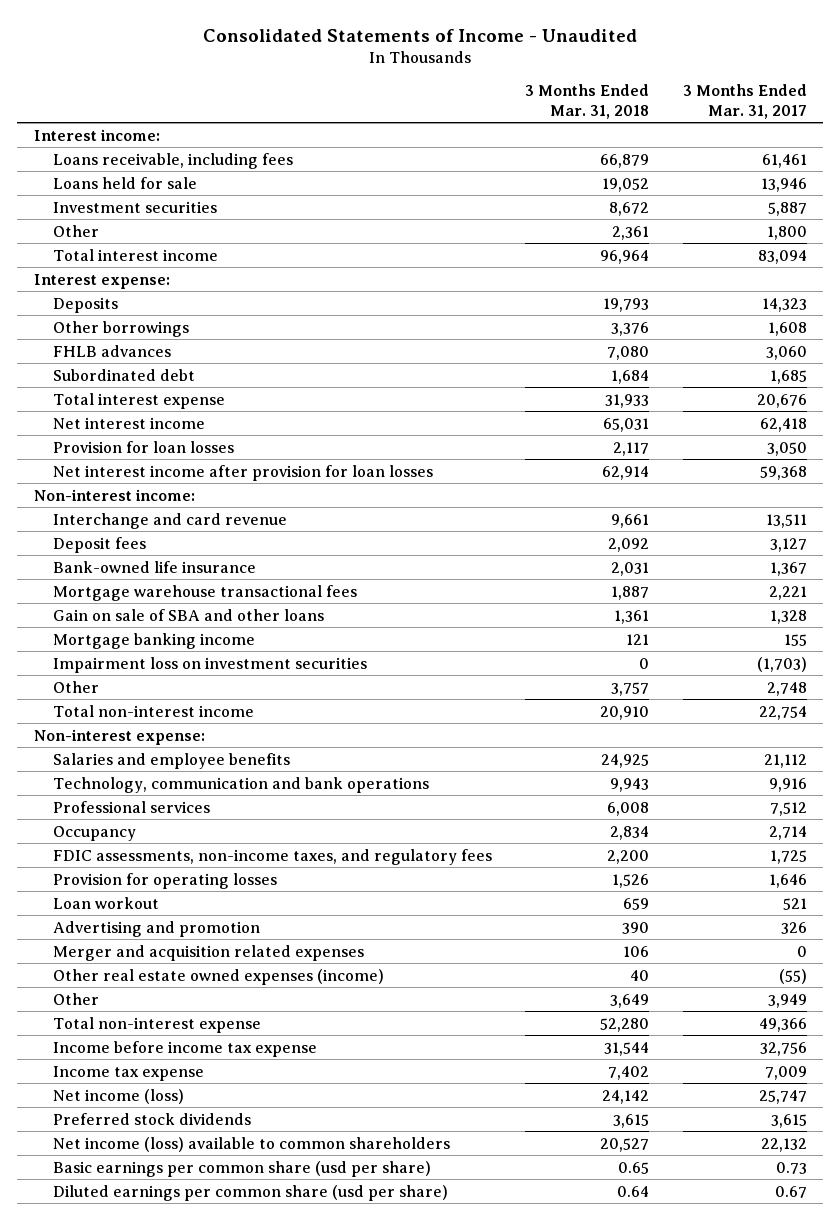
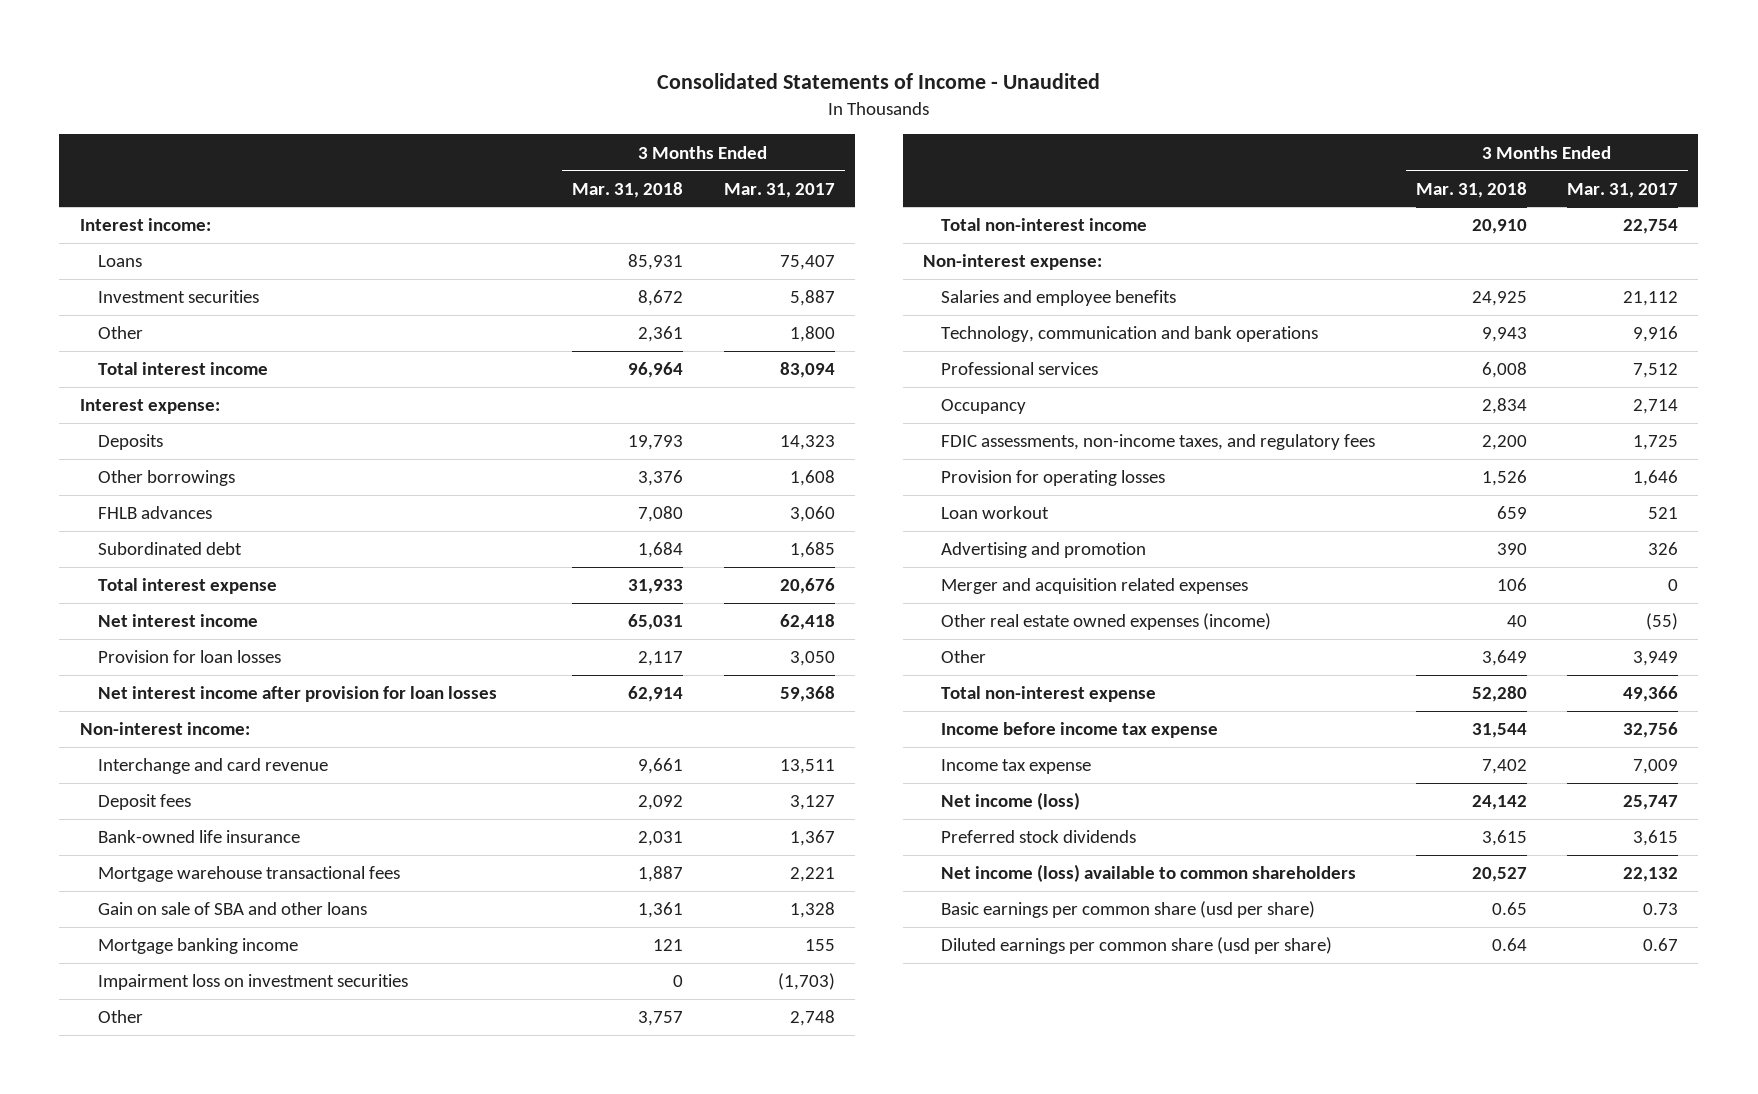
[52,176,197,189] Loans held for sale -> none
[52,152,293,169] Loans receivable, including fees -> [97,255,142,268] Loans
[600,153,650,168] 66,879 -> [628,254,684,271] 85,931
[761,153,807,168] 61,461 -> [779,255,835,271] 75,407

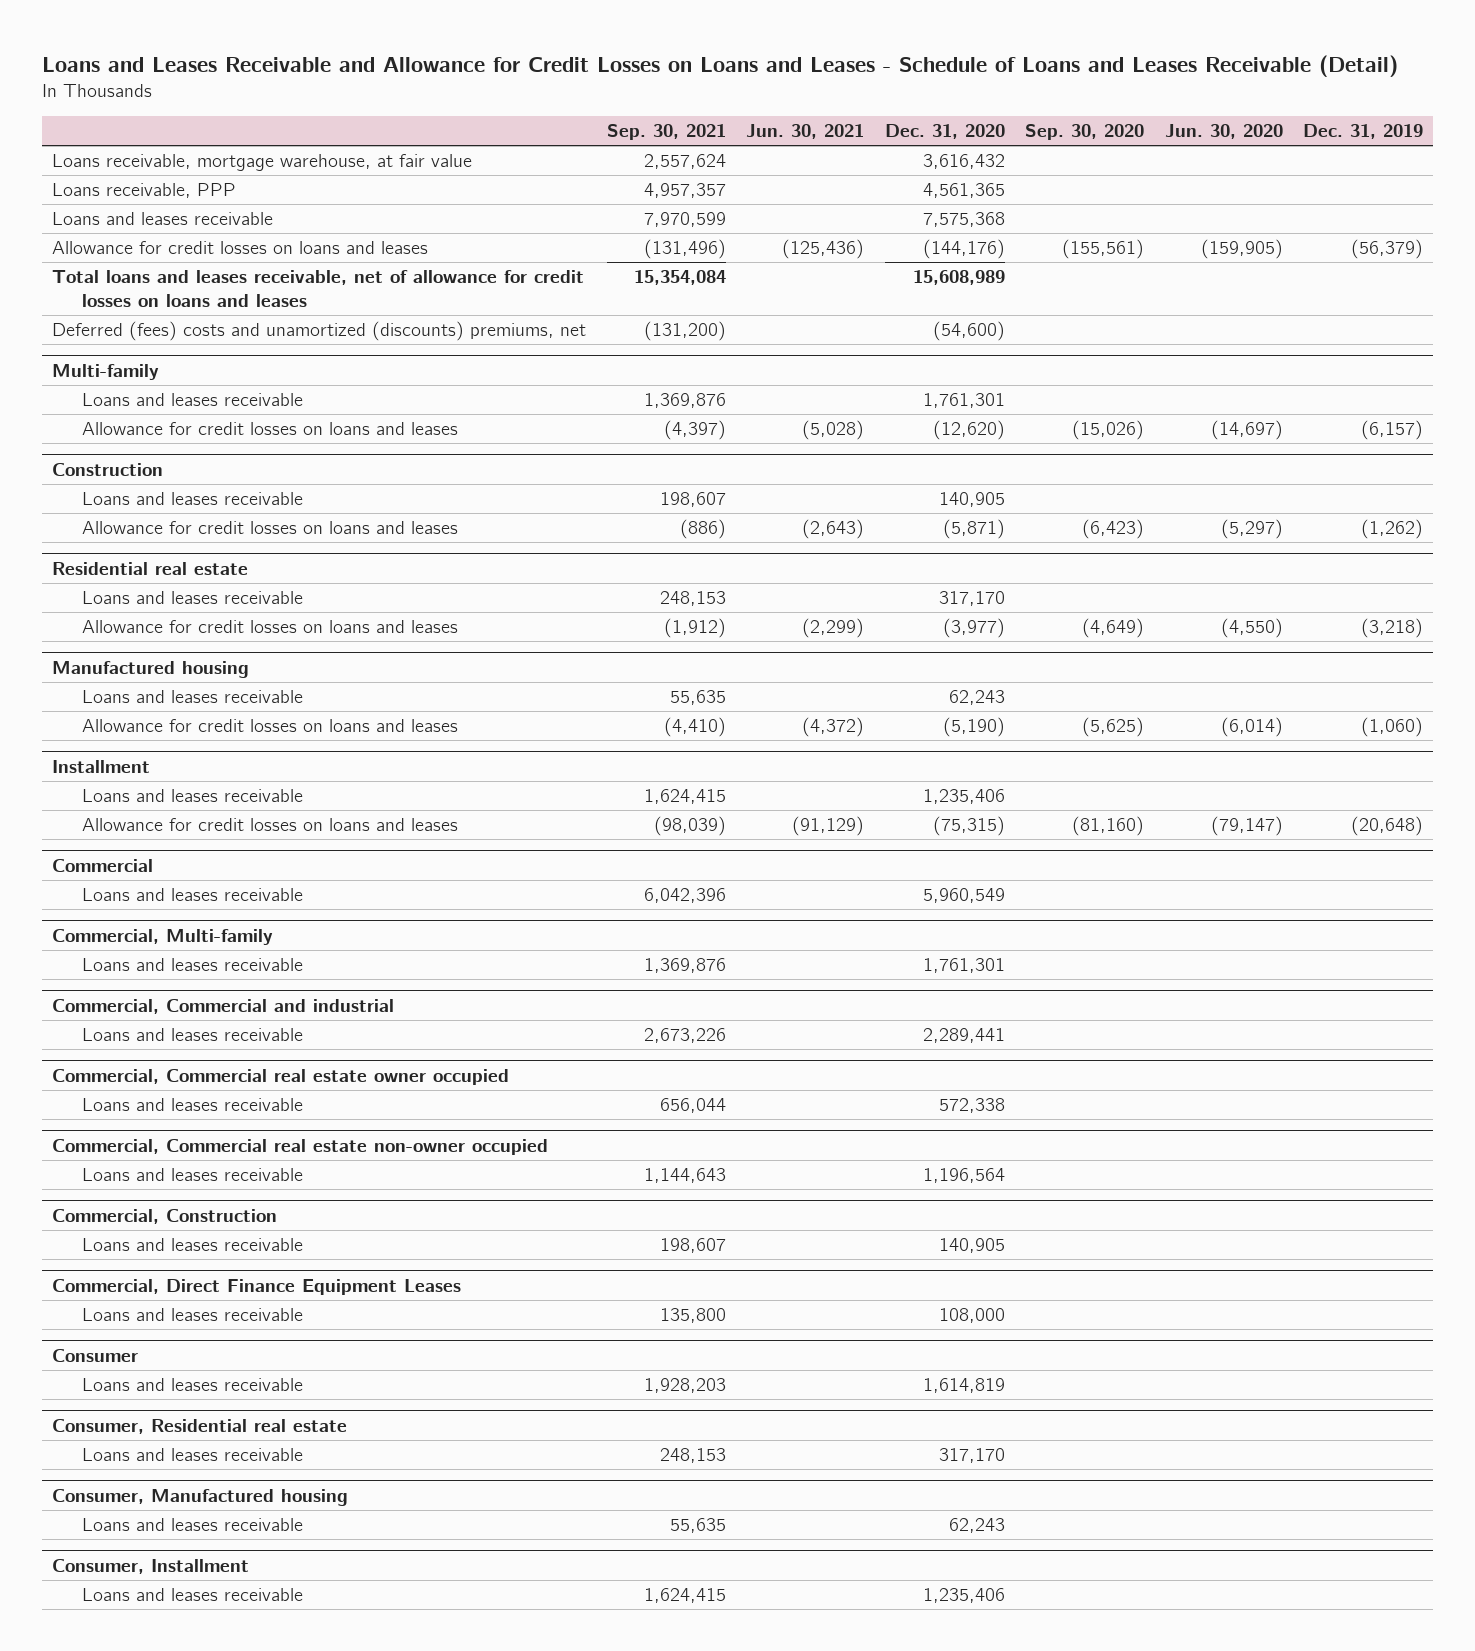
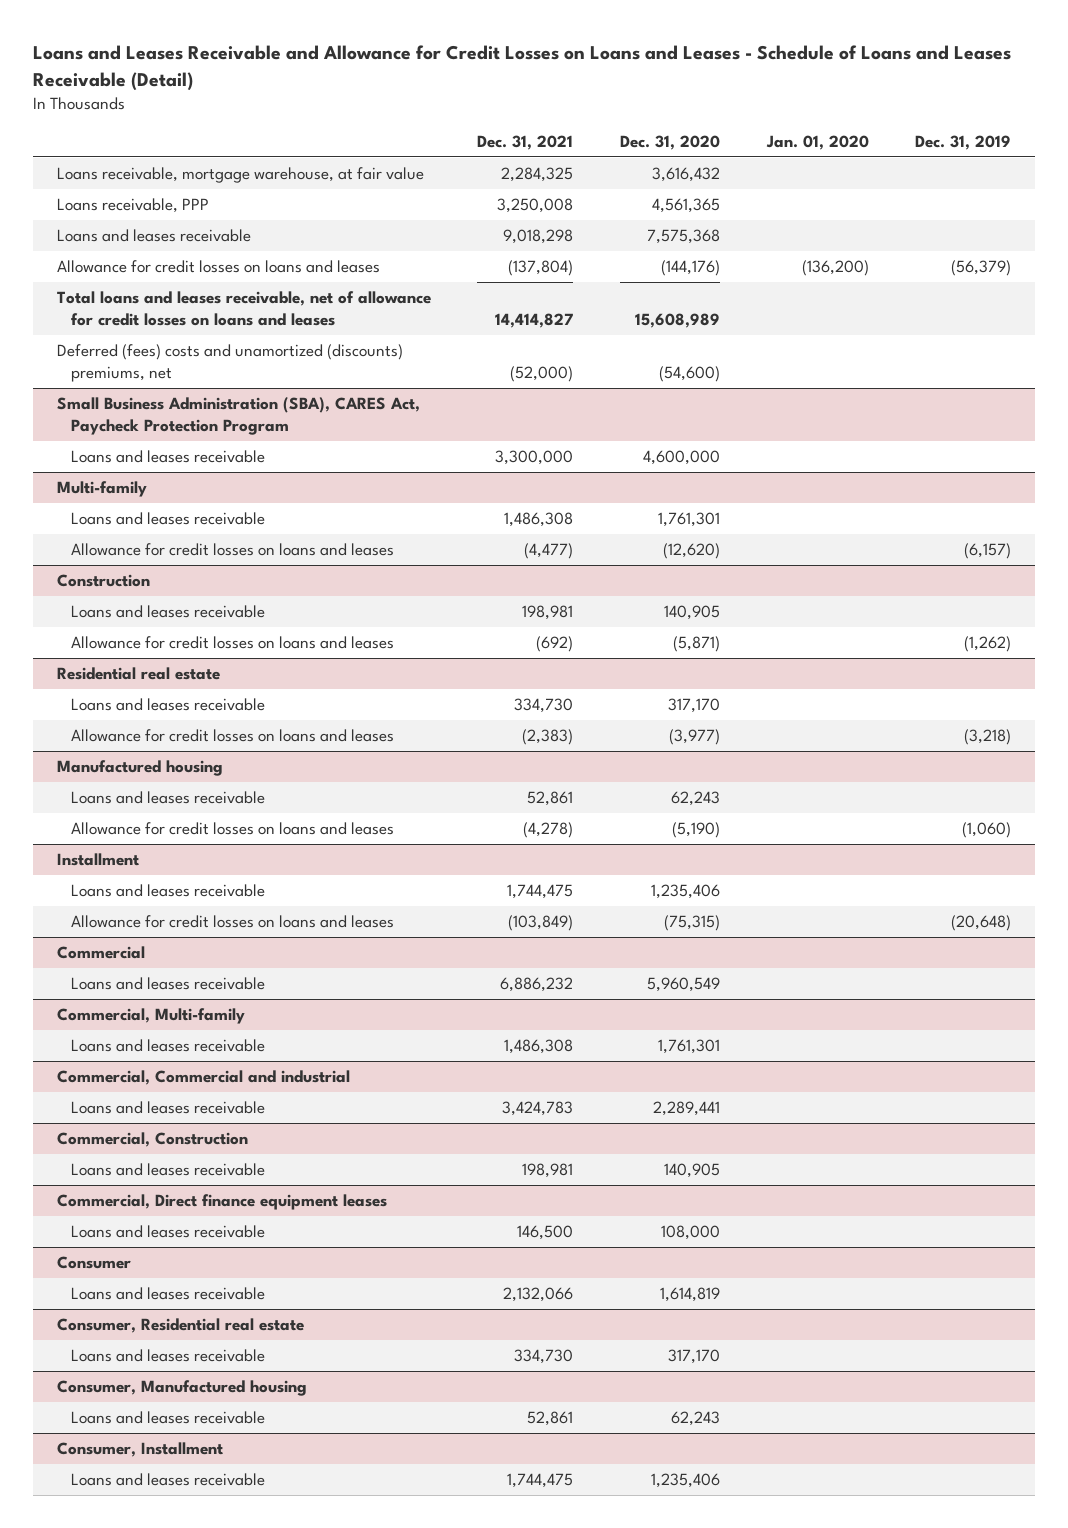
[606,124,726,141] Sep. 30, 2021 -> none
[746,124,865,140] Jun. 30, 2021 -> none
[1025,124,1145,141] Sep. 30, 2020 -> none
[1164,124,1283,140] Jun. 30, 2020 -> none
none -> [477,134,574,150] Dec. 31, 2021
none -> [765,134,869,150] Jan. 01, 2020
none -> [56,397,420,436] Small Business Administration (SBA), CARES Act, Paycheck Protection Program
none -> [71,450,266,464] Loans and leases receivable
[52,1068,510,1085] Commercial, Commercial real estate owner occupied -> none
[81,1097,303,1111] Loans and leases receivable -> none
[52,1138,549,1155] Commercial, Commercial real estate non-owner occupied -> none
[81,1167,303,1181] Loans and leases receivable -> none
[52,1278,462,1295] Commercial, Direct Finance Equipment Leases -> [56,1194,387,1211] Commercial, Direct finance equipment leases

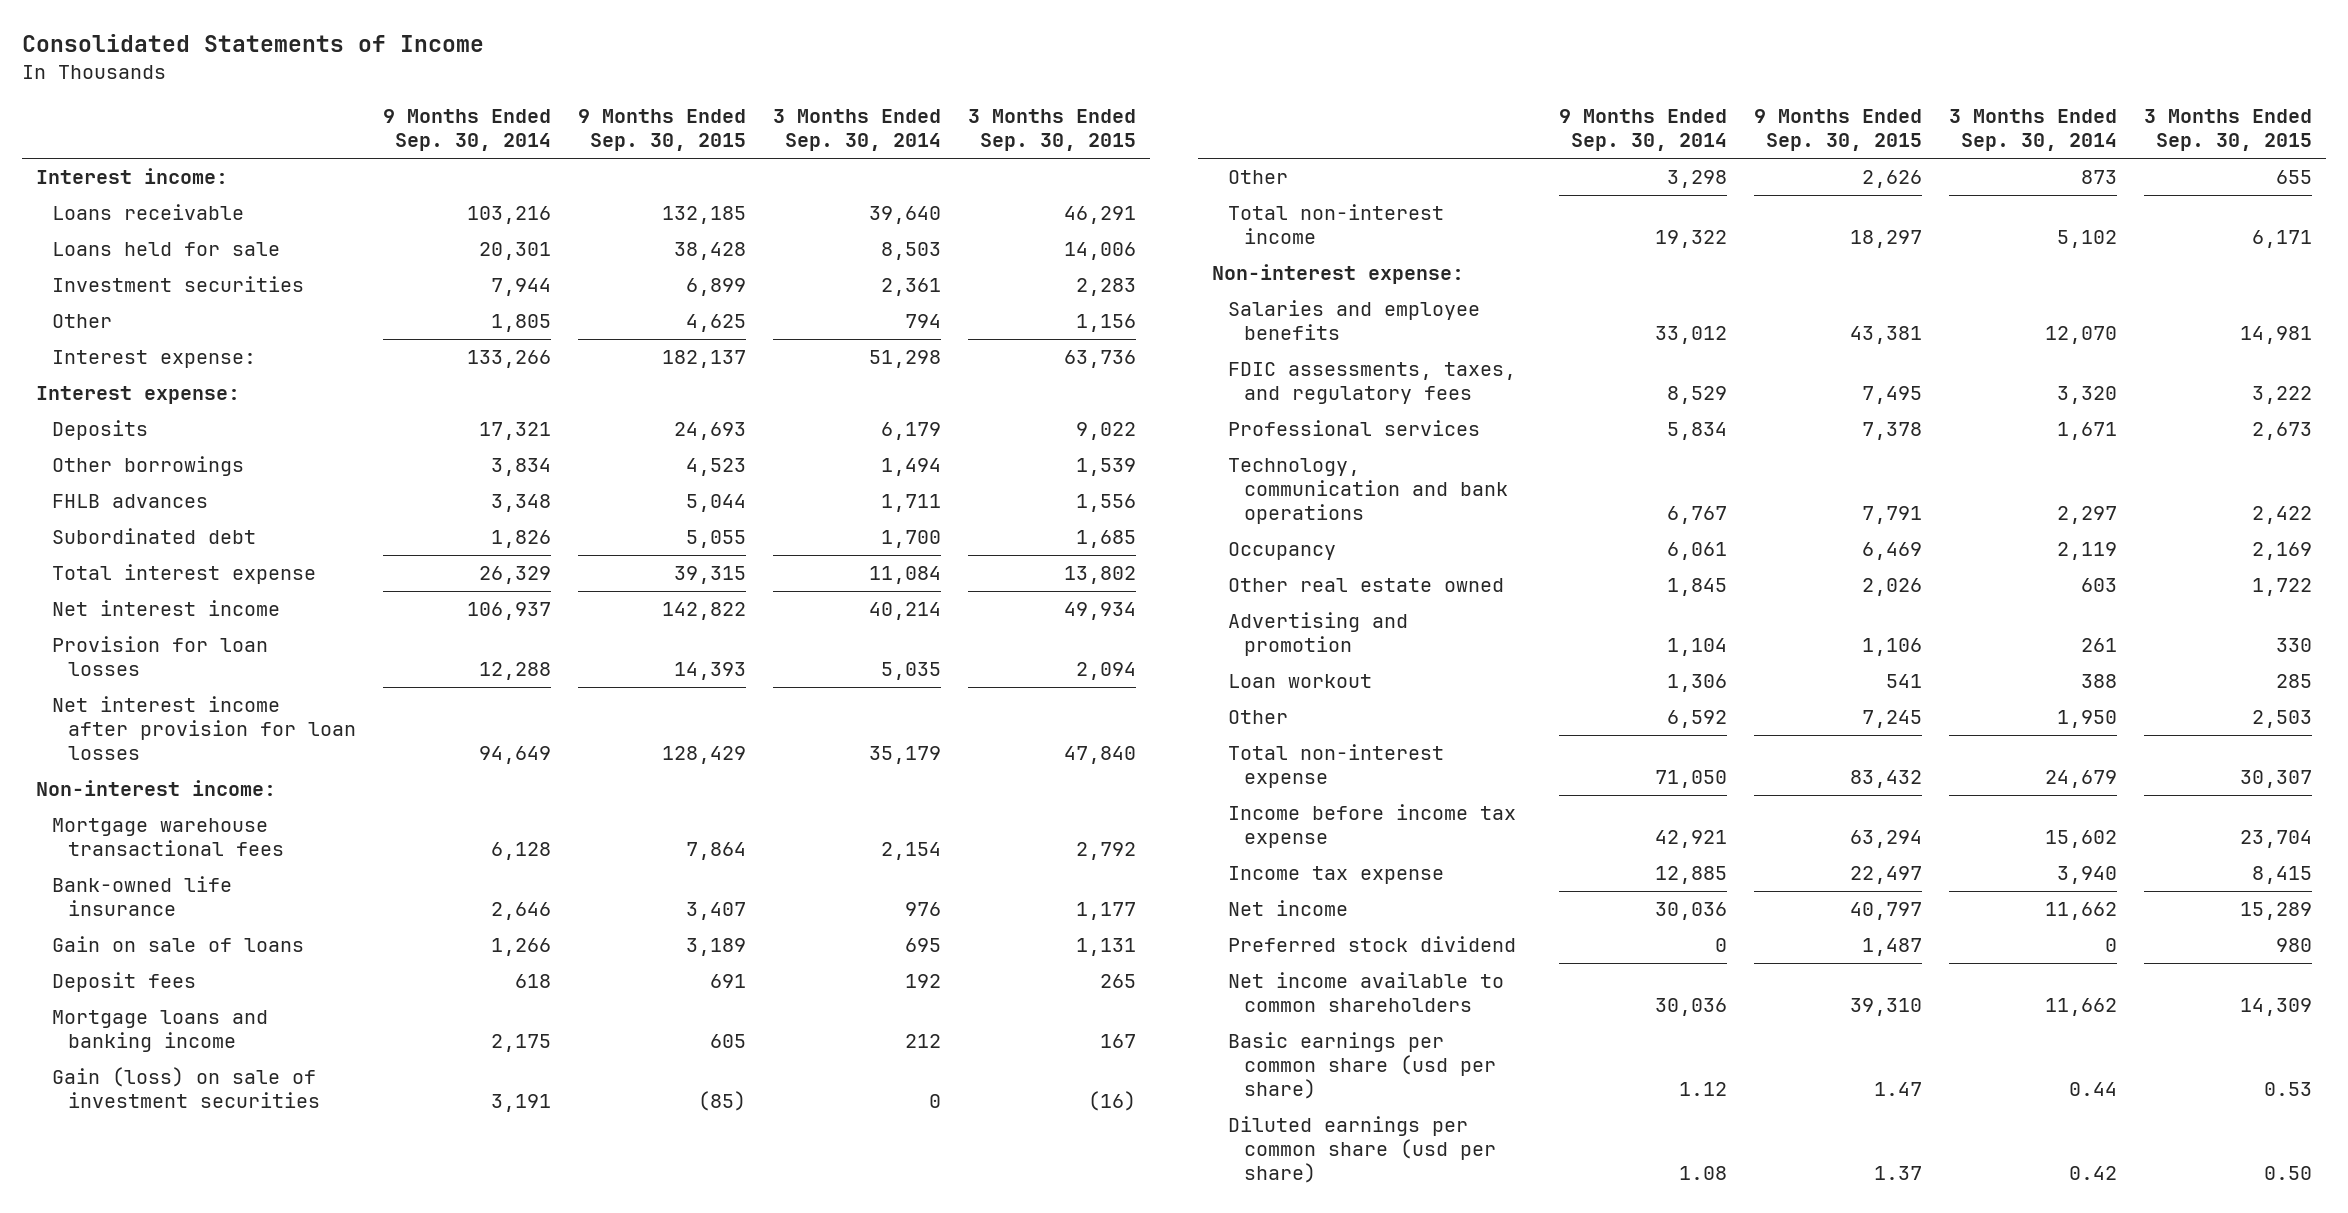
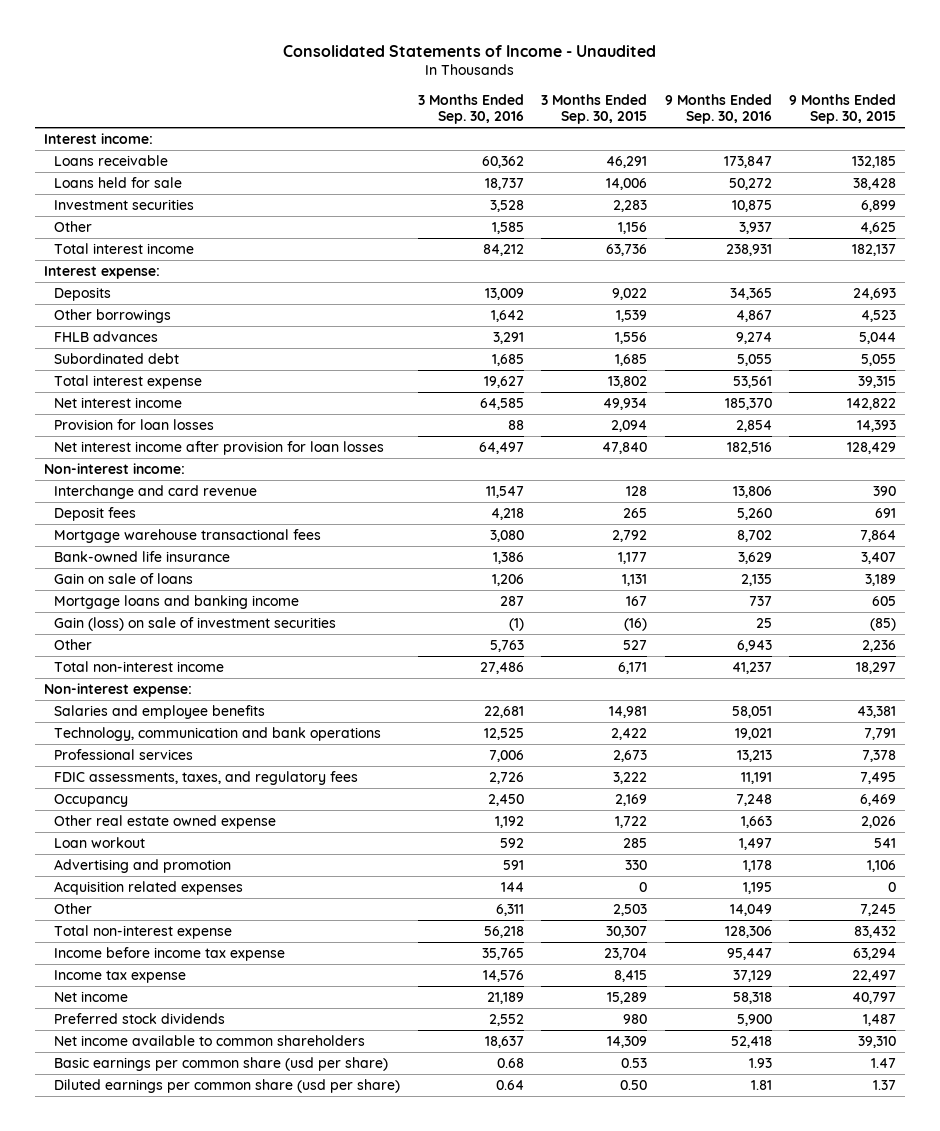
[21,34,484,53] Consolidated Statements of Income -> [283,44,657,57] Consolidated Statements of Income - Unaudited
[382,109,551,152] 9 Months Ended Sep. 30, 2014 -> none
[772,109,941,152] 3 Months Ended Sep. 30, 2014 -> none
none -> [417,93,524,125] 3 Months Ended Sep. 30, 2016
none -> [664,93,772,125] 9 Months Ended Sep. 30, 2016
[51,350,256,369] Interest expense: -> [54,242,195,254] Total interest income
none -> [54,484,258,499] Interchange and card revenue
[51,972,196,993] Deposit fees -> [54,506,137,521] Deposit fees
[1862,170,1923,189] 2,626 -> [862,639,897,652] 2,236
[2276,170,2313,185] 655 -> [623,639,648,650] 527
[1227,420,1480,437] Professional services -> [54,748,194,760] Professional services
[1227,362,1516,405] FDIC assessments, taxes, and regulatory fees -> [54,770,359,785] FDIC assessments, taxes, and regulatory fees
[1227,578,1504,593] Other real estate owned -> [54,814,277,829] Other real estate owned expense
[1227,612,1408,657] Advertising and promotion -> [54,858,232,873] Advertising and promotion
none -> [54,880,244,895] Acquisition related expenses
[1227,936,1516,953] Preferred stock dividend -> [54,1012,226,1024] Preferred stock dividends

